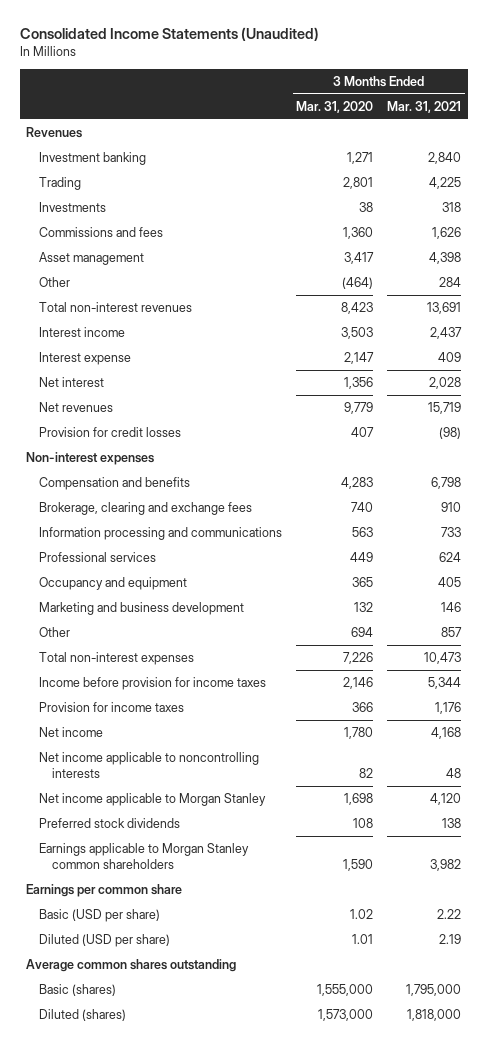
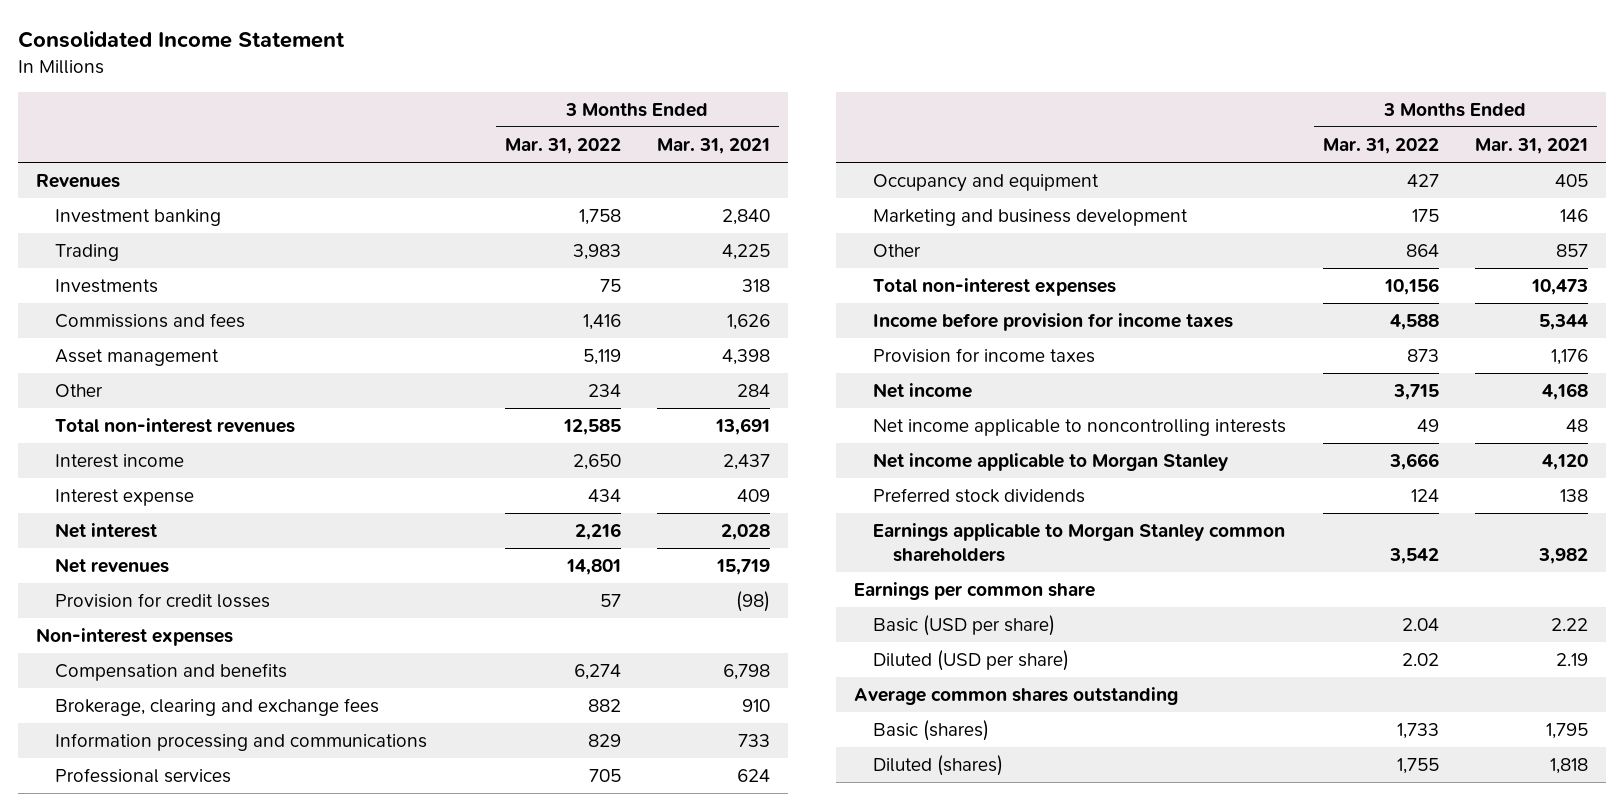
[19,27,319,42] Consolidated Income Statements (Unaudited) -> [17,31,345,49] Consolidated Income Statement
[296,100,374,113] Mar. 31, 2020 -> none
none -> [504,138,621,155] Mar. 31, 2022
[406,984,462,997] 1,795,000 -> [1545,723,1588,740] 1,795
[407,1009,462,1022] 1,818,000 -> [1549,758,1588,775] 1,818

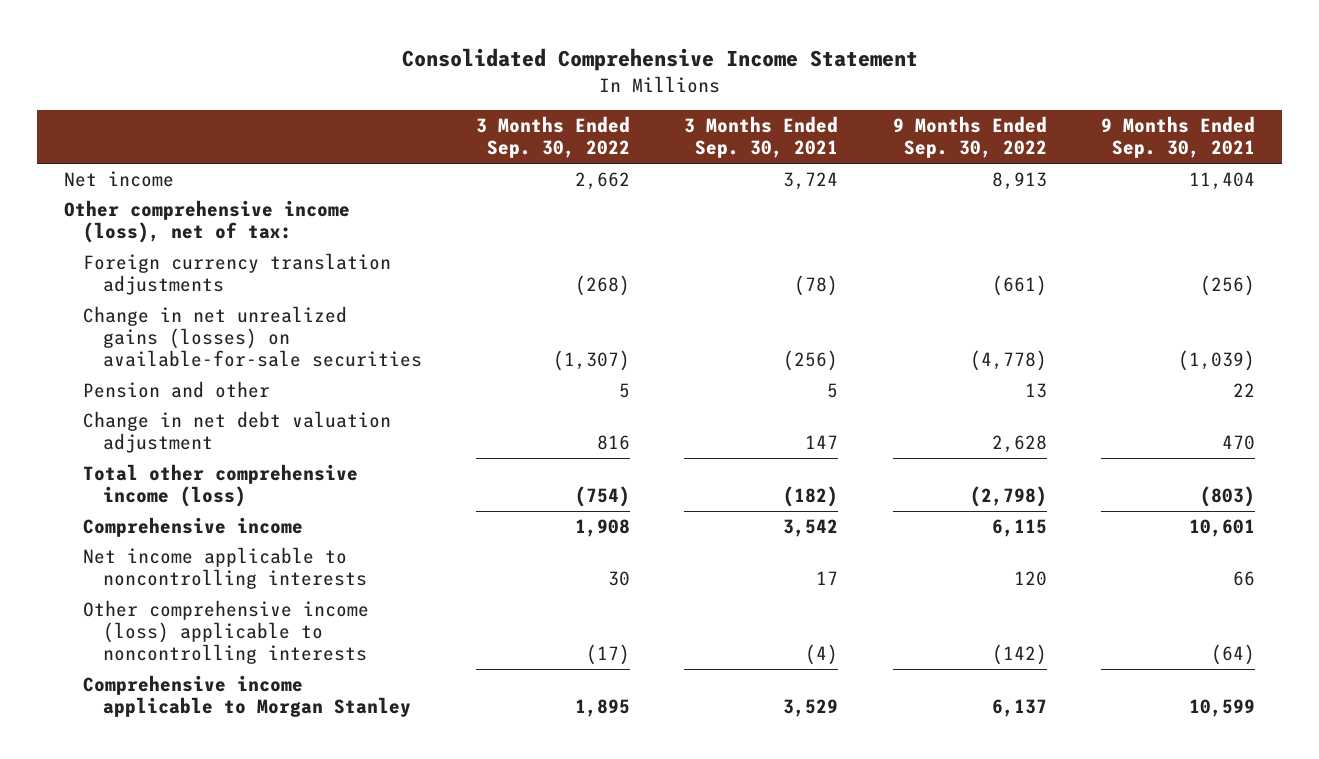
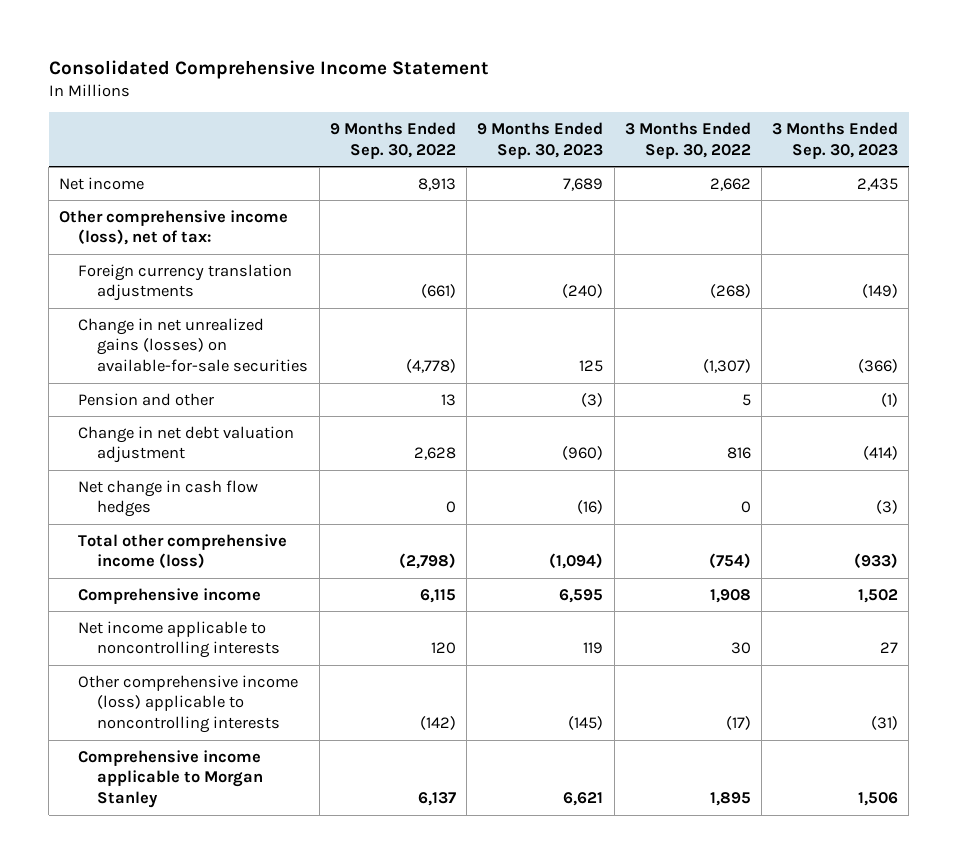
[684,116,839,159] 3 Months Ended Sep. 30, 2021 -> none
[1101,116,1256,159] 9 Months Ended Sep. 30, 2021 -> none
none -> [477,122,604,159] 9 Months Ended Sep. 30, 2023
none -> [772,122,899,159] 3 Months Ended Sep. 30, 2023
none -> [78,479,259,518] Net change in cash flow hedges

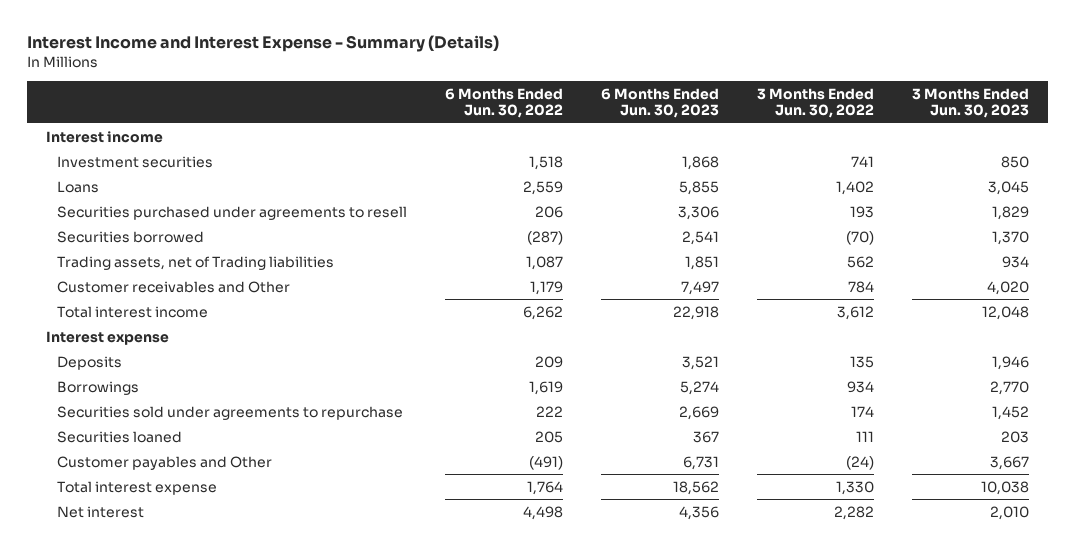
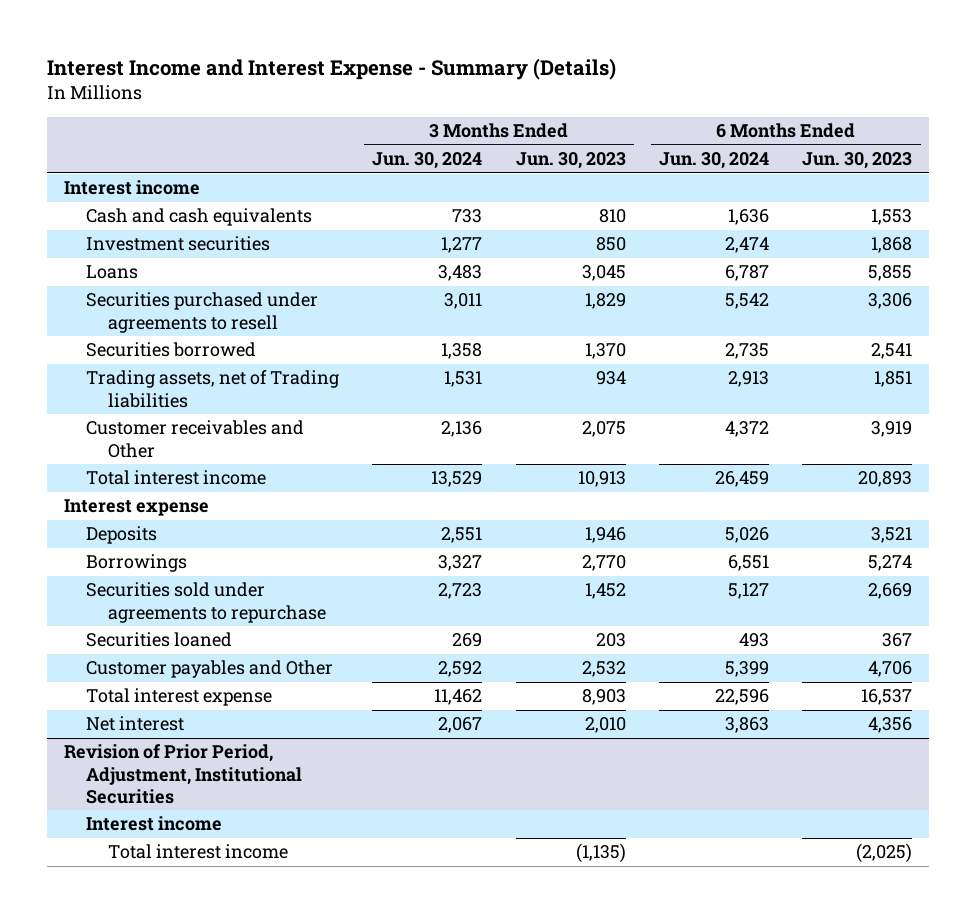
[444,87,563,119] 6 Months Ended Jun. 30, 2022 -> none
[756,87,874,119] 3 Months Ended Jun. 30, 2022 -> none
none -> [372,152,483,170] Jun. 30, 2024
none -> [658,152,769,170] Jun. 30, 2024
none -> [85,208,312,227] Cash and cash equivalents
[680,280,719,295] 7,497 -> [871,421,913,438] 3,919
[986,280,1029,295] 4,020 -> [581,421,626,438] 2,075
[672,305,719,320] 22,918 -> [858,471,913,488] 20,893
[981,305,1029,320] 12,048 -> [577,471,626,488] 10,913
[682,455,719,470] 6,731 -> [868,661,913,678] 4,706
[989,455,1029,470] 3,667 -> [581,661,626,678] 2,532
[672,480,719,495] 18,562 -> [861,689,913,706] 16,537
[980,480,1029,495] 10,038 -> [581,689,626,706] 8,903
none -> [63,744,302,804] Revision of Prior Period, Adjustment, Institutional Securities
none -> [85,816,222,832] Interest income
none -> [108,844,289,860] Total interest income

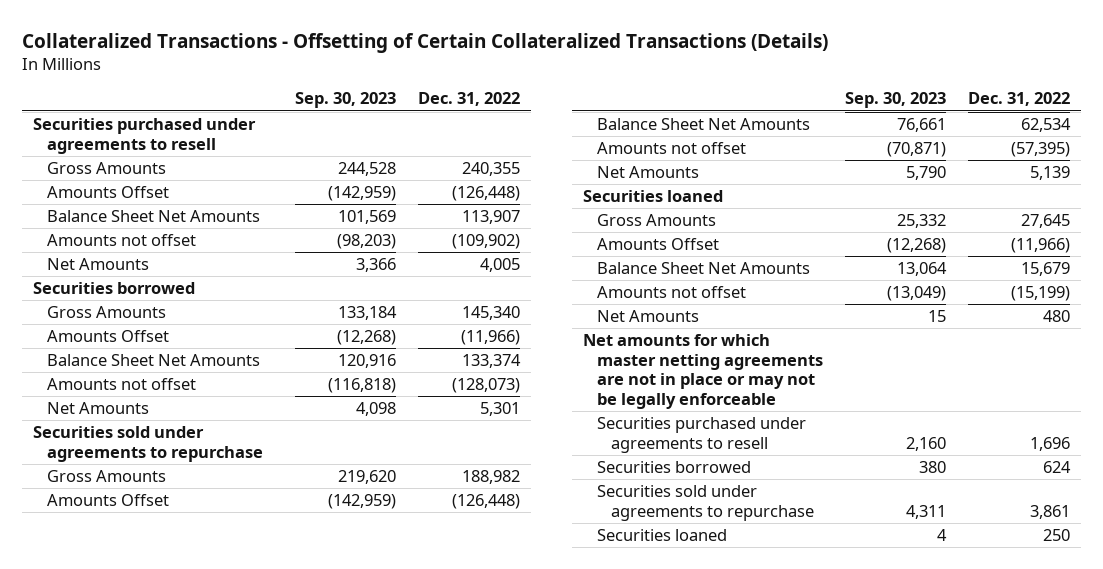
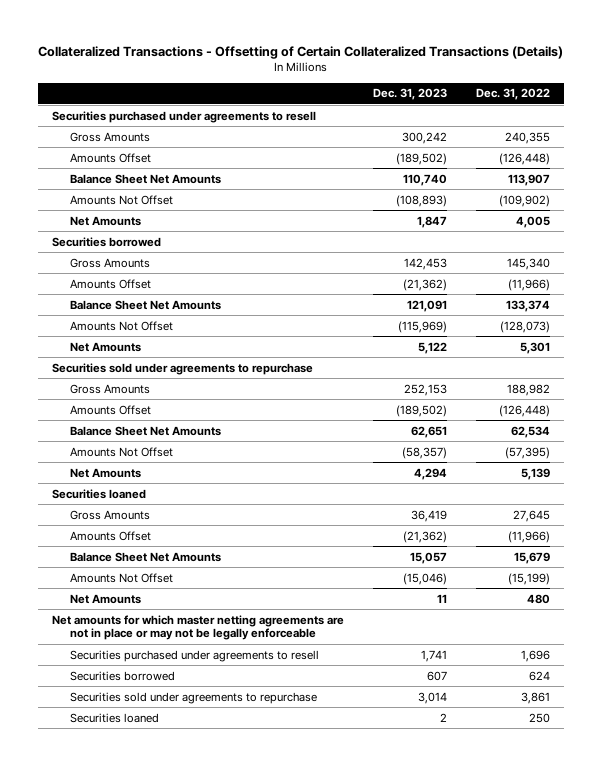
[295,92,397,109] Sep. 30, 2023 -> none
none -> [373,88,448,101] Dec. 31, 2023
[47,234,197,247] Amounts not offset -> [69,194,173,205] Amounts Not Offset
[47,378,197,391] Amounts not offset -> [69,320,173,331] Amounts Not Offset
[597,142,747,155] Amounts not offset -> [69,446,173,457] Amounts Not Offset
[597,286,747,299] Amounts not offset -> [69,572,173,583] Amounts Not Offset

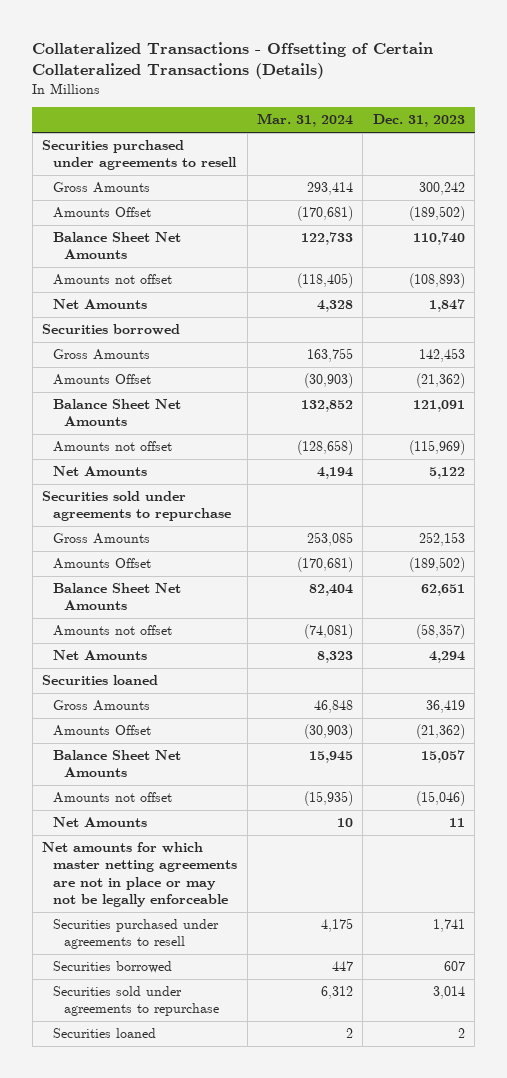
[475,88,550,101] Dec. 31, 2022 -> none
none -> [256,113,353,128] Mar. 31, 2024
[69,194,173,205] Amounts Not Offset -> [53,274,173,286] Amounts not offset
[69,320,173,331] Amounts Not Offset -> [53,441,173,453] Amounts not offset
[69,446,173,457] Amounts Not Offset -> [53,625,173,637] Amounts not offset
[69,572,173,583] Amounts Not Offset -> [53,792,173,804] Amounts not offset

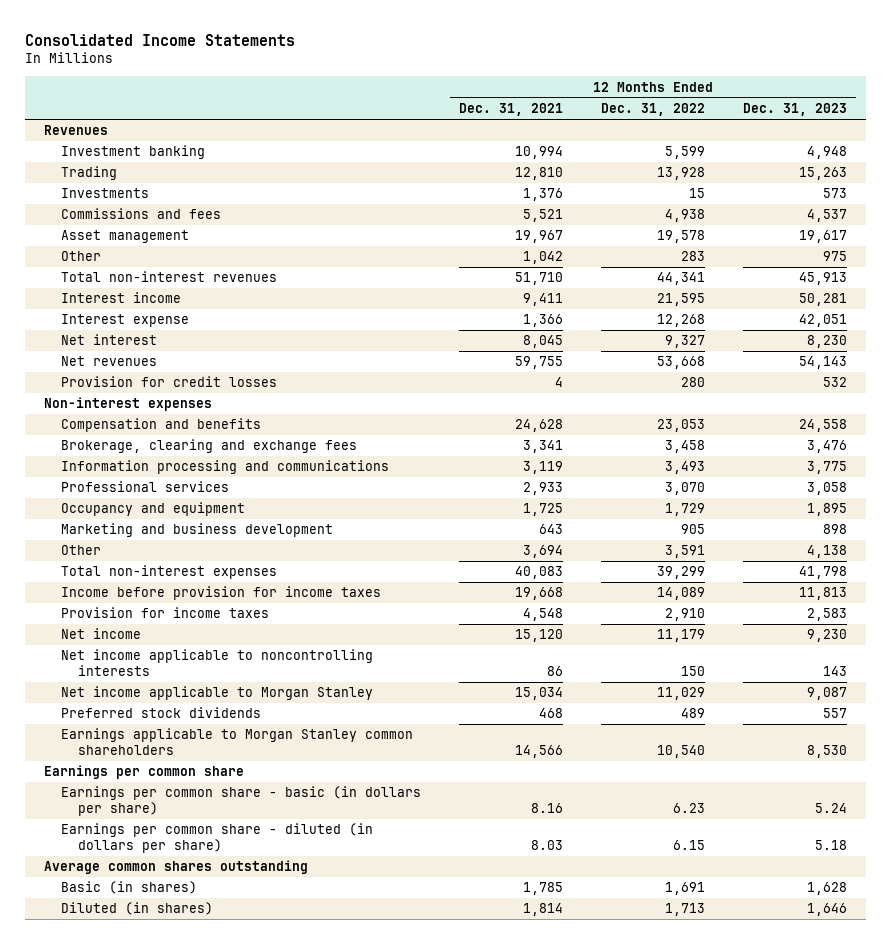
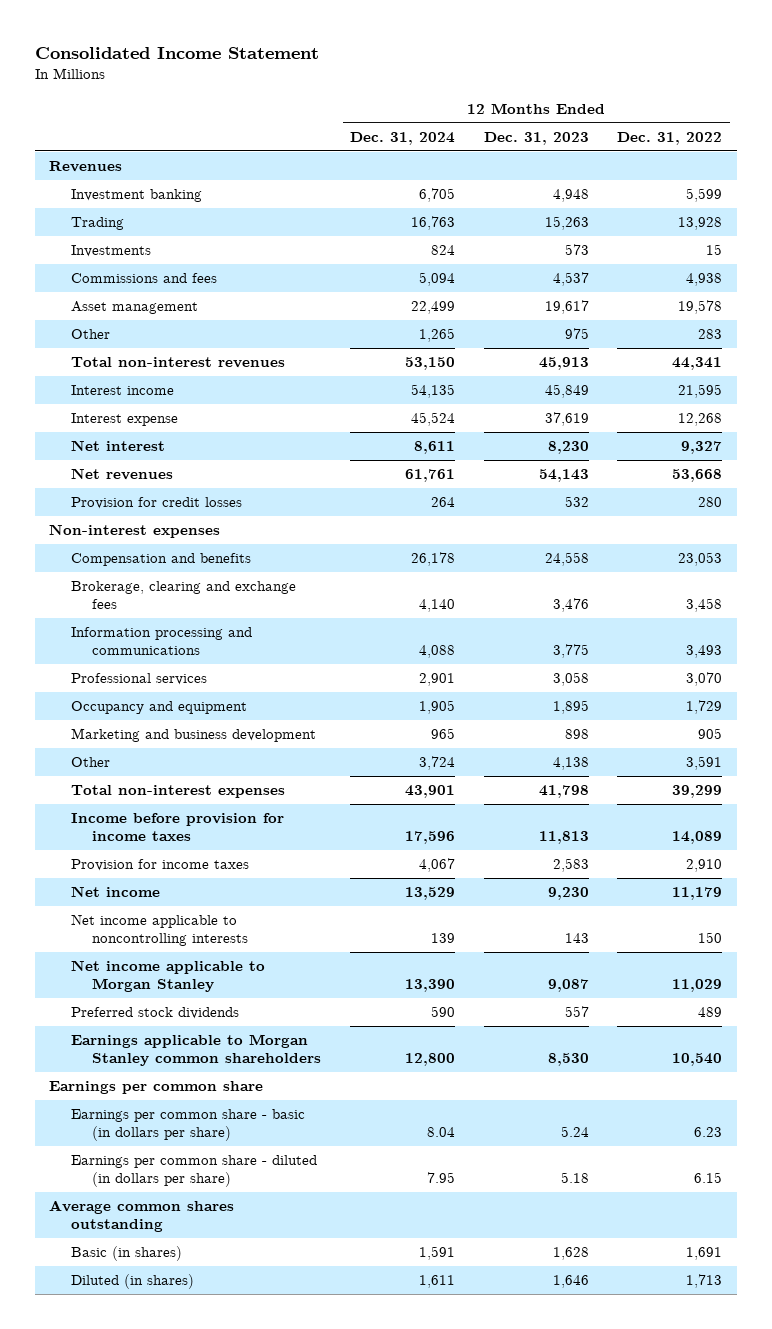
[25,33,296,46] Consolidated Income Statements -> [35,46,320,59] Consolidated Income Statement
[458,103,563,117] Dec. 31, 2021 -> none
none -> [350,131,456,145] Dec. 31, 2024
[798,293,847,307] 50,281 -> [544,384,589,399] 45,849
[798,314,847,328] 42,051 -> [544,412,589,427] 37,619

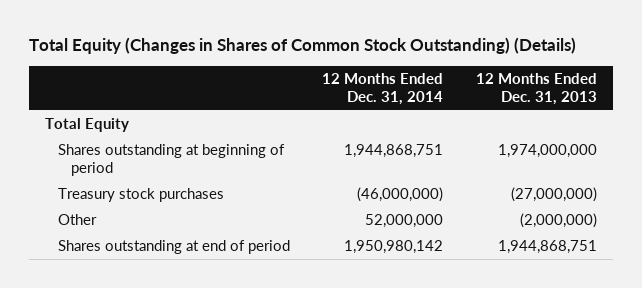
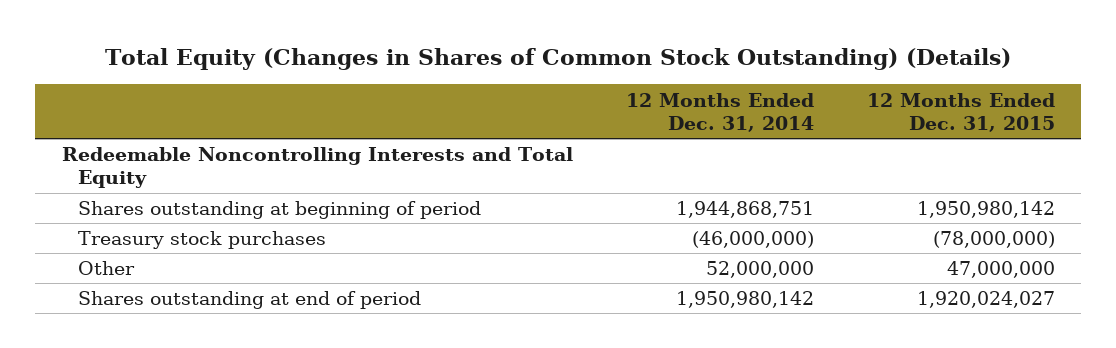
[475,73,597,105] 12 Months Ended Dec. 31, 2013 -> none
none -> [866,92,1055,132] 12 Months Ended Dec. 31, 2015
[45,118,130,133] Total Equity -> [61,147,573,189] Redeemable Noncontrolling Interests and Total Equity

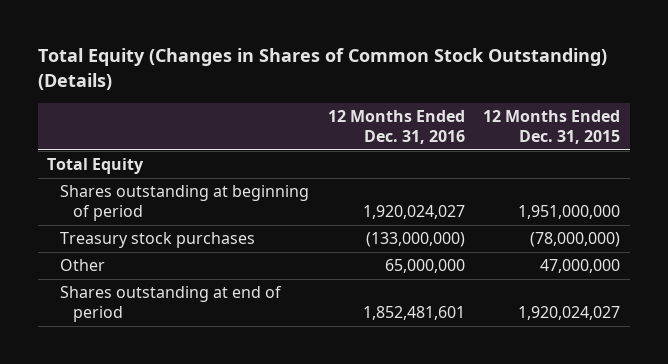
[625,92,814,132] 12 Months Ended Dec. 31, 2014 -> none
none -> [327,110,465,145] 12 Months Ended Dec. 31, 2016
[61,147,573,189] Redeemable Noncontrolling Interests and Total Equity -> [47,158,145,175] Total Equity
[916,201,1055,219] 1,950,980,142 -> [518,205,621,220] 1,951,000,000

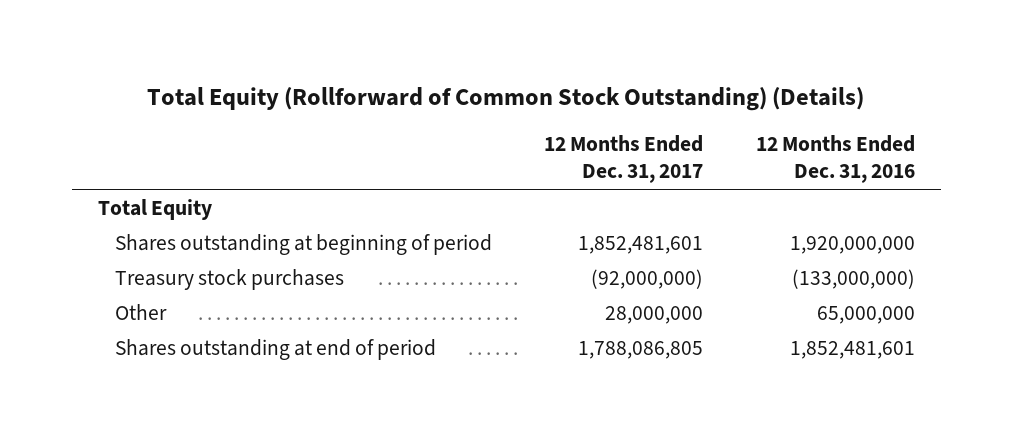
[37,48,607,91] Total Equity (Changes in Shares of Common Stock Outstanding) (Details) -> [147,87,865,112] Total Equity (Rollforward of Common Stock Outstanding) (Details)
[483,110,621,145] 12 Months Ended Dec. 31, 2015 -> none
none -> [544,135,704,184] 12 Months Ended Dec. 31, 2017
[362,205,465,220] 1,920,024,027 -> [789,235,915,254] 1,920,000,000

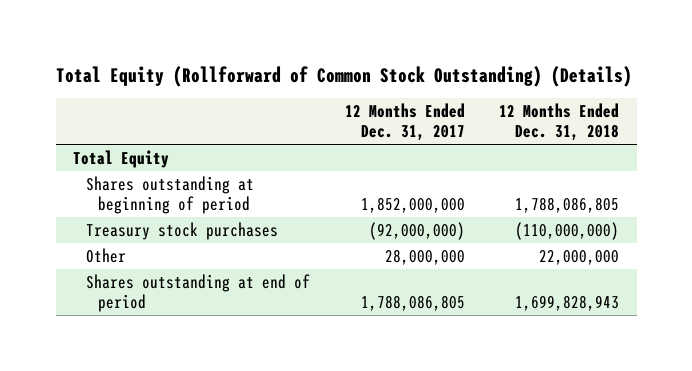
[755,135,915,184] 12 Months Ended Dec. 31, 2016 -> none
none -> [499,103,620,142] 12 Months Ended Dec. 31, 2018
[578,235,704,254] 1,852,481,601 -> [360,196,465,213] 1,852,000,000

